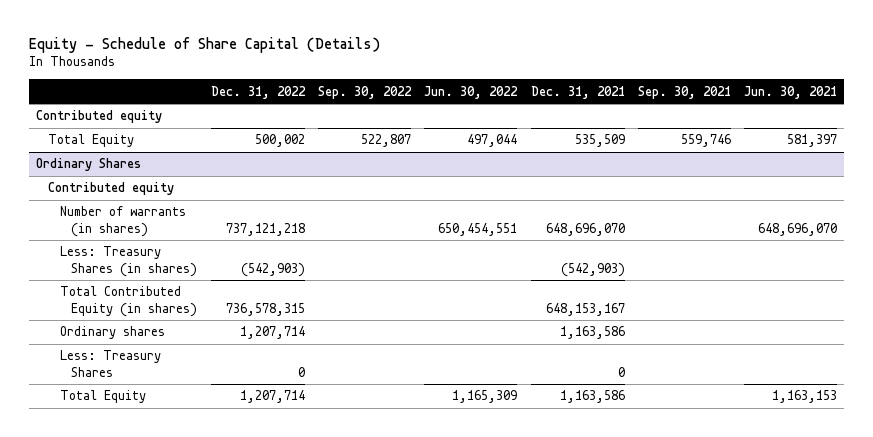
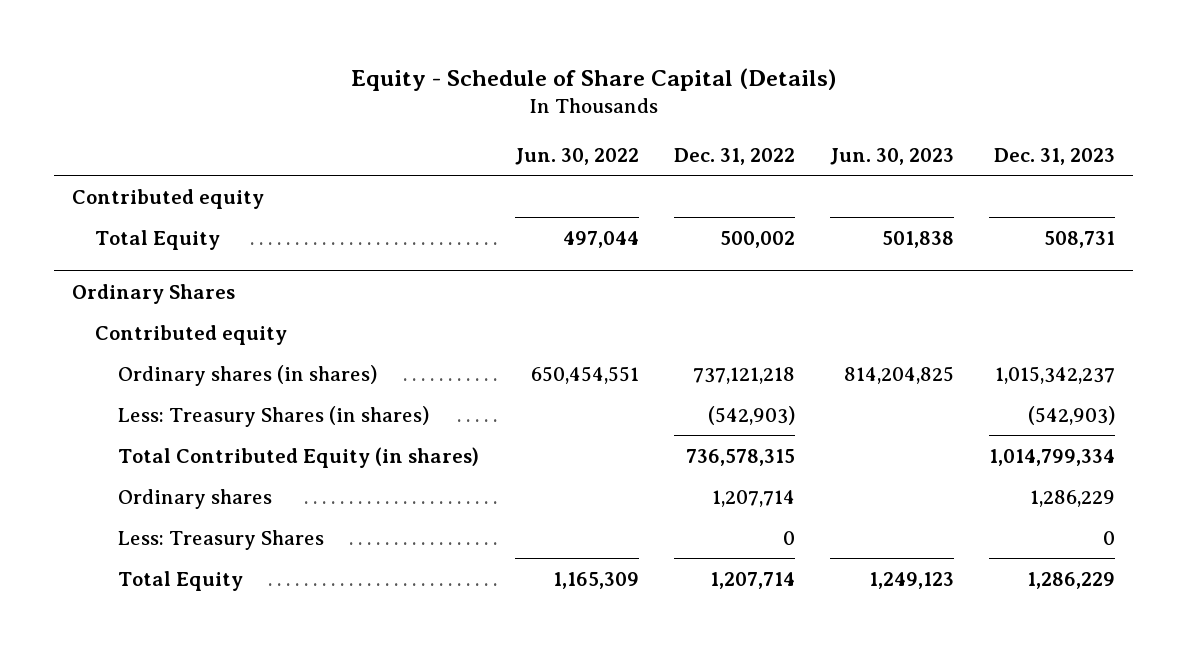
[318,85,413,99] Sep. 30, 2022 -> none
[530,85,625,99] Dec. 31, 2021 -> none
[638,85,732,99] Sep. 30, 2021 -> none
[744,85,838,99] Jun. 30, 2021 -> none
none -> [830,147,955,165] Jun. 30, 2023
none -> [994,147,1116,165] Dec. 31, 2023
[59,206,186,237] Number of warrants (in shares) -> [118,364,378,386] Ordinary shares (in shares)

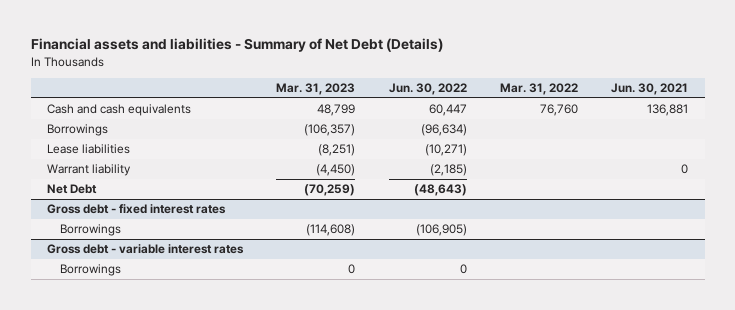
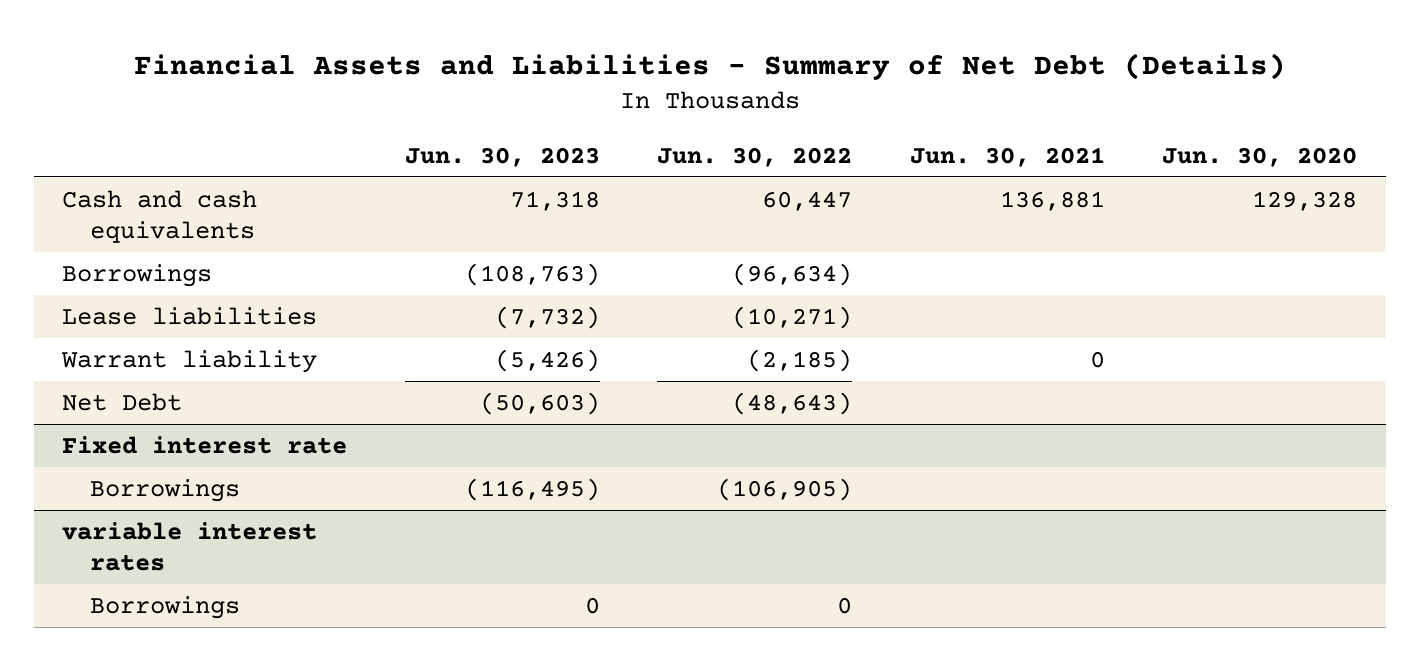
[30,38,443,53] Financial assets and liabilities - Summary of Net Debt (Details) -> [133,52,1286,80] Financial Assets and Liabilities - Summary of Net Debt (Details)
[276,82,356,95] Mar. 31, 2023 -> none
[499,82,578,95] Mar. 31, 2022 -> none
none -> [404,146,600,167] Jun. 30, 2023
none -> [1162,146,1358,167] Jun. 30, 2020
[47,204,227,215] Gross debt - fixed interest rates -> [62,435,348,454] Fixed interest rate
[47,244,245,255] Gross debt - variable interest rates -> [62,521,318,572] variable interest rates

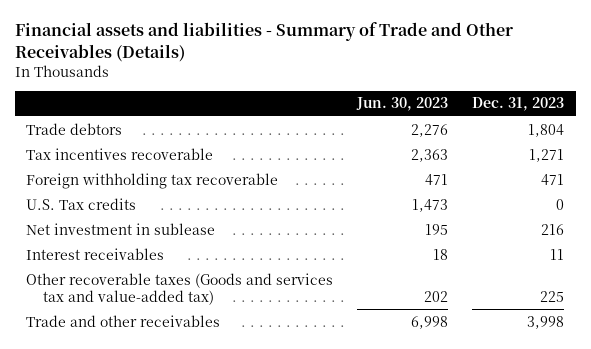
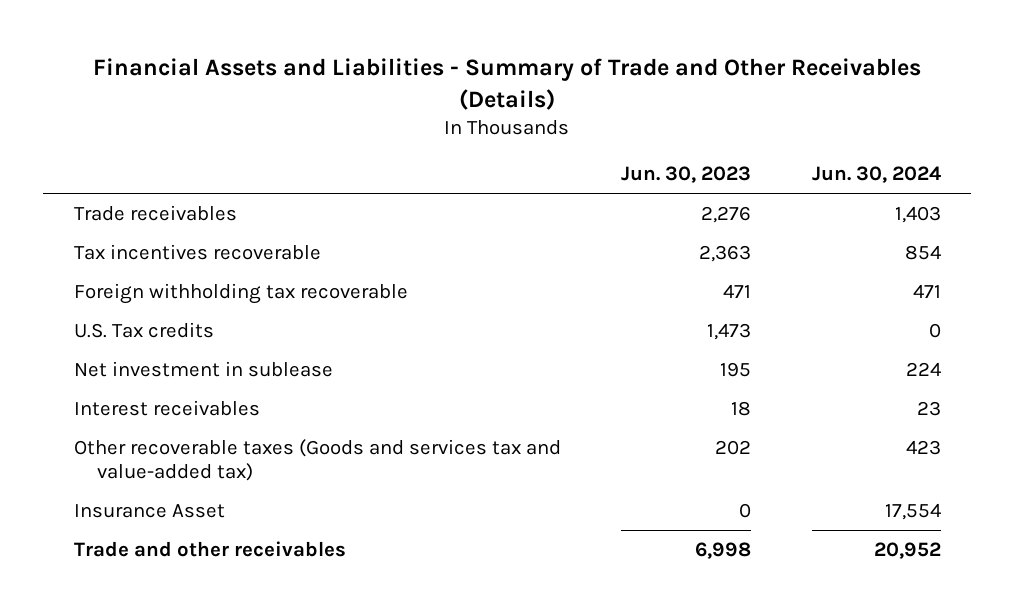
[14,22,513,62] Financial assets and liabilities - Summary of Trade and Other Receivables (Details) -> [93,58,922,110] Financial Assets and Liabilities - Summary of Trade and Other Receivables (Details)
[472,97,565,112] Dec. 31, 2023 -> none
none -> [811,166,941,184] Jun. 30, 2024
[26,122,123,135] Trade debtors -> [73,204,237,221] Trade receivables
none -> [73,503,225,518] Insurance Asset

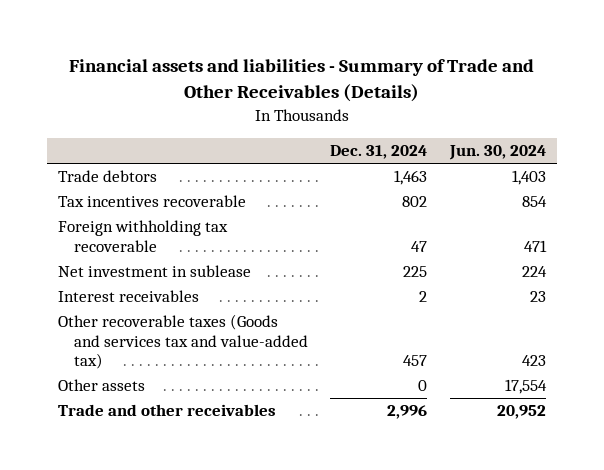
[93,58,922,110] Financial Assets and Liabilities - Summary of Trade and Other Receivables (Details) -> [68,59,534,103] Financial assets and liabilities - Summary of Trade and Other Receivables (Details)
[621,166,752,184] Jun. 30, 2023 -> none
none -> [330,145,428,160] Dec. 31, 2024
[73,204,237,221] Trade receivables -> [57,170,157,183] Trade debtors
[73,321,214,338] U.S. Tax credits -> none
[73,503,225,518] Insurance Asset -> [57,379,145,392] Other assets

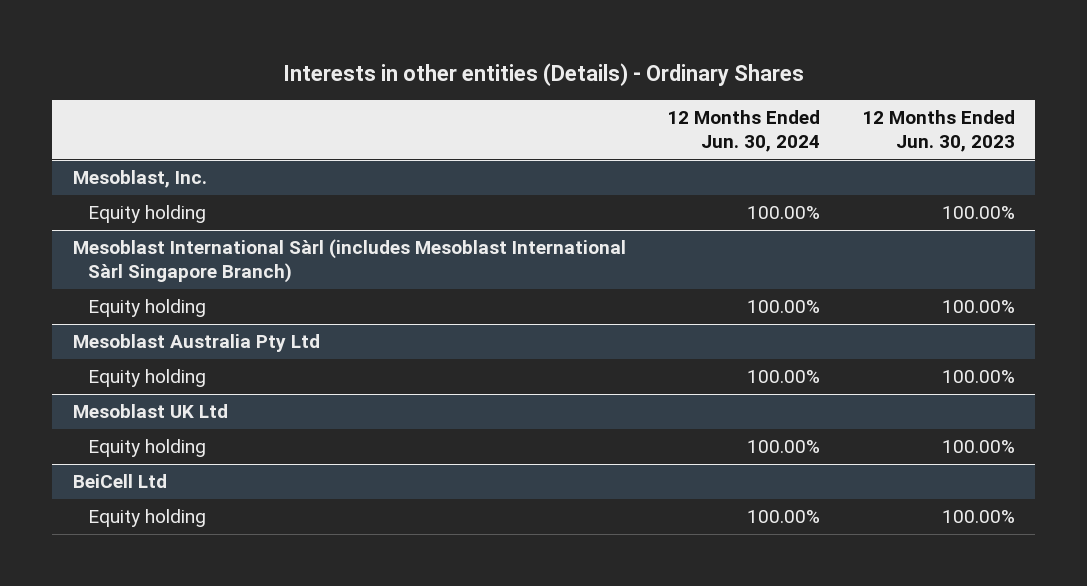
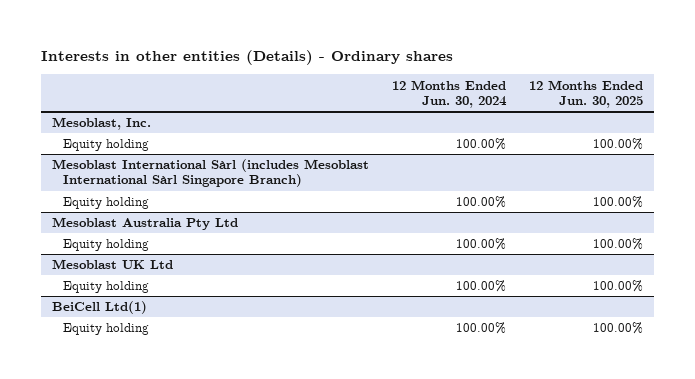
[282,62,804,86] Interests in other entities (Details) - Ordinary Shares -> [40,50,453,66] Interests in other entities (Details) - Ordinary shares
[861,109,1015,152] 12 Months Ended Jun. 30, 2023 -> none
none -> [528,79,643,108] 12 Months Ended Jun. 30, 2025
[72,474,167,489] BeiCell Ltd -> [52,301,148,315] BeiCell Ltd(1)

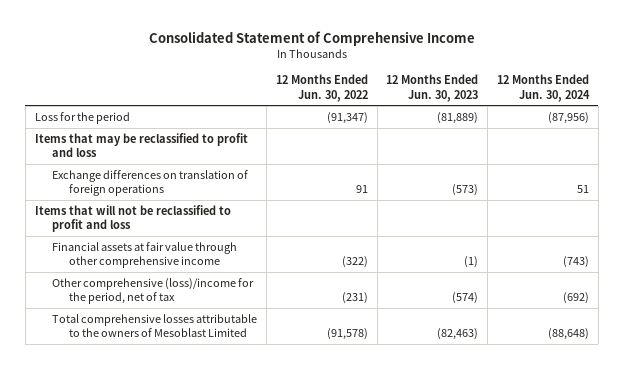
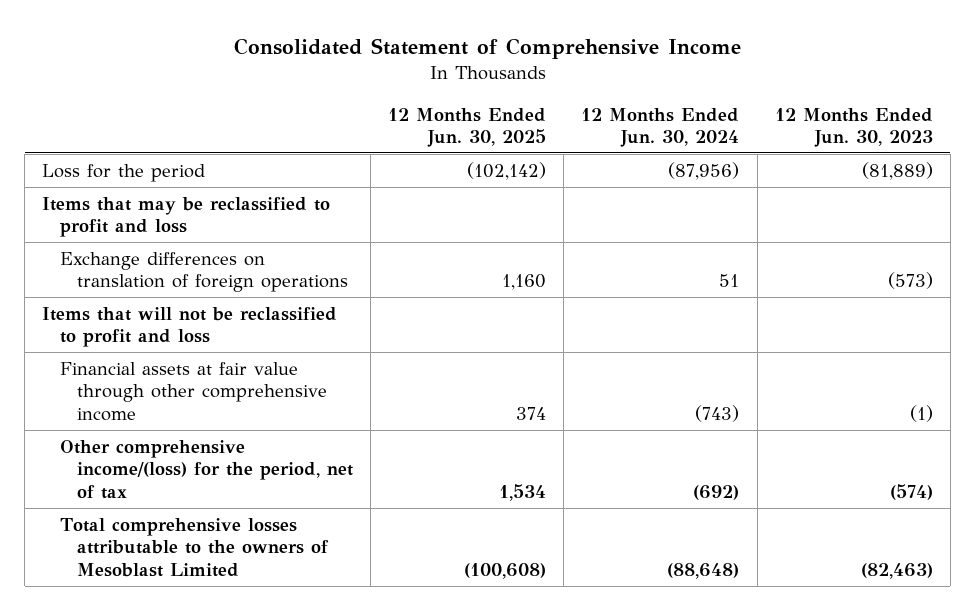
[275,74,368,102] 12 Months Ended Jun. 30, 2022 -> none
none -> [388,107,547,147] 12 Months Ended Jun. 30, 2025
[52,277,255,305] Other comprehensive (loss)/income for the period, net of tax -> [59,439,354,499] Other comprehensive income/(loss) for the period, net of tax

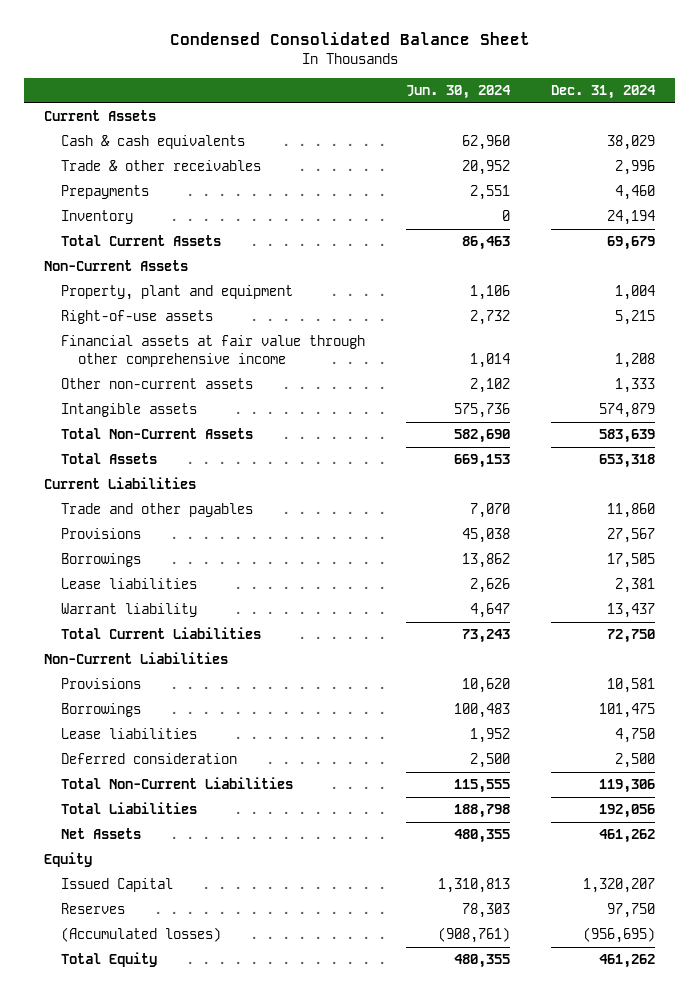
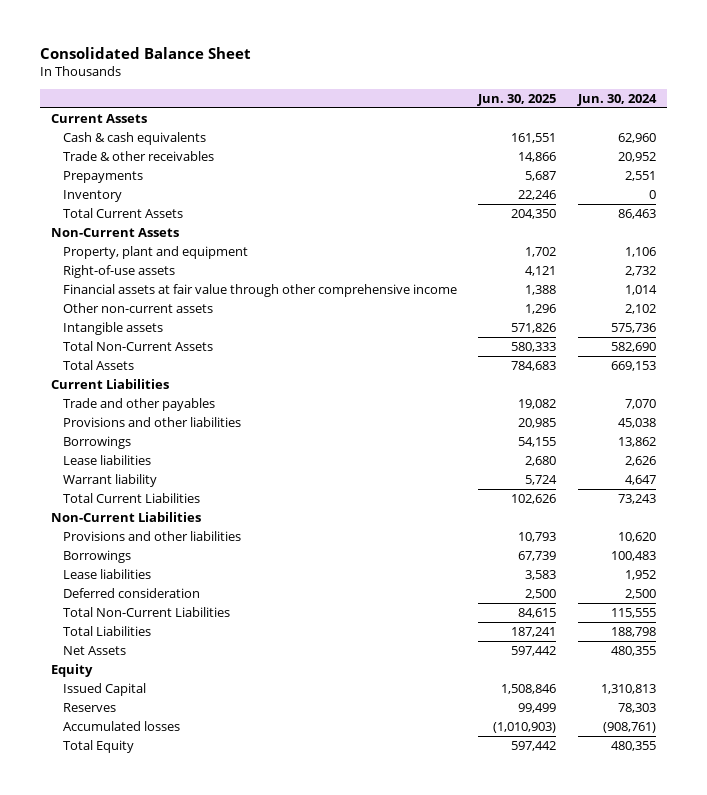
[169,32,530,46] Condensed Consolidated Balance Sheet -> [40,47,252,60] Consolidated Balance Sheet
[551,84,657,99] Dec. 31, 2024 -> none
none -> [477,93,557,106] Jun. 30, 2025
[61,528,142,540] Provisions -> [62,416,241,427] Provisions and other liabilities
[61,678,142,690] Provisions -> [62,530,241,541] Provisions and other liabilities
[61,927,222,943] (Accumulated losses) -> [62,720,180,731] Accumulated losses

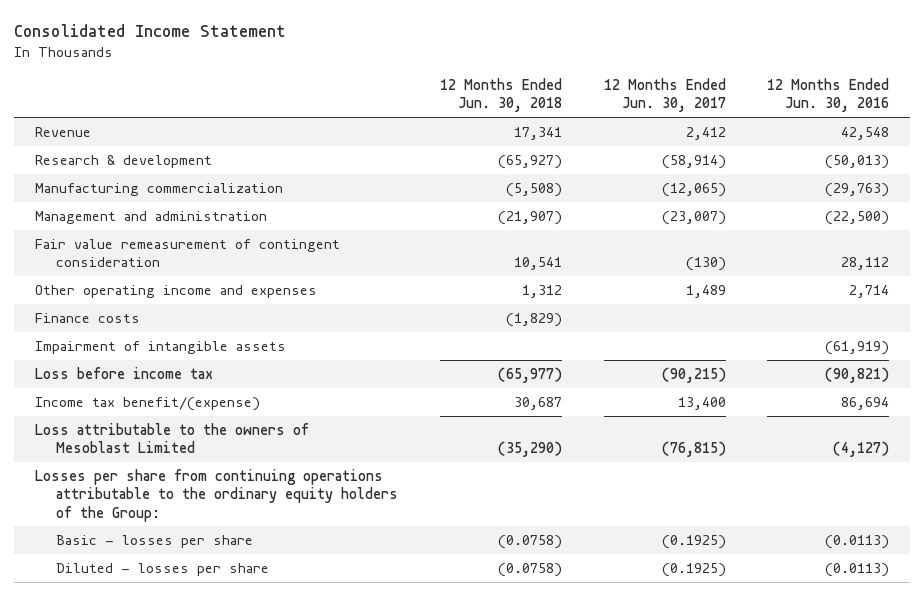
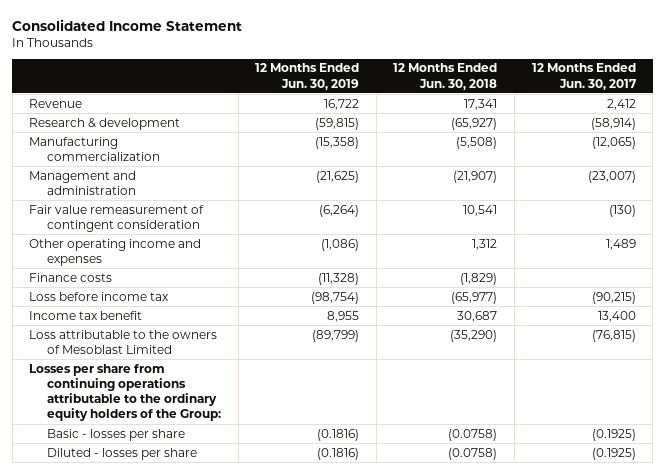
[767,78,890,113] 12 Months Ended Jun. 30, 2016 -> none
none -> [255,63,360,90] 12 Months Ended Jun. 30, 2019
[34,340,286,354] Impairment of intangible assets -> none
[34,396,260,411] Income tax benefit/(expense) -> [29,310,143,320] Income tax benefit

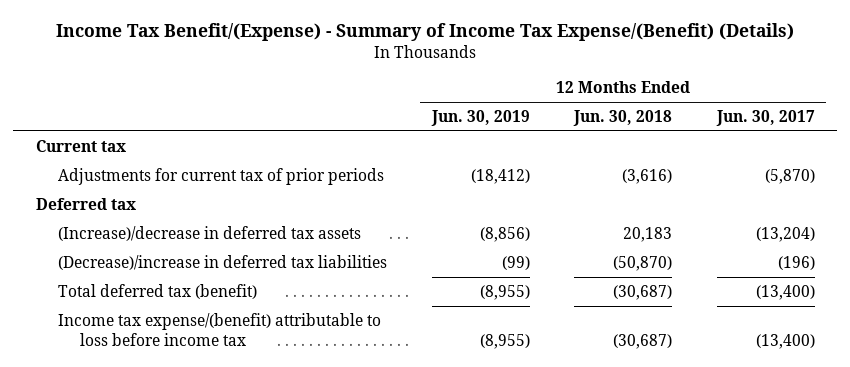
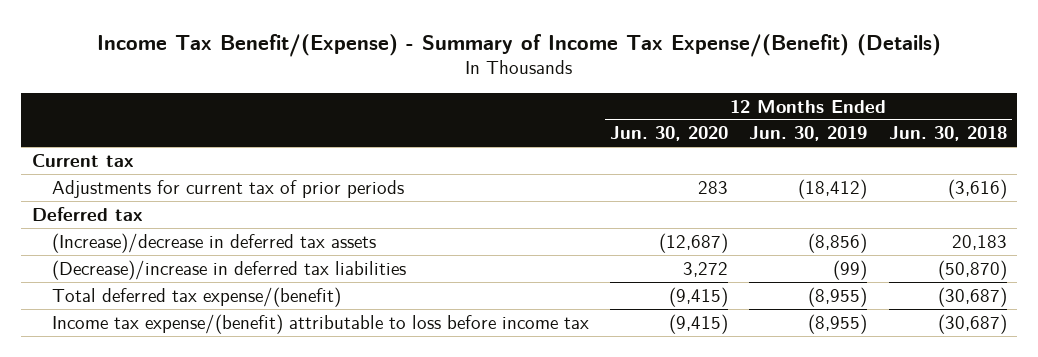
[715,110,815,127] Jun. 30, 2017 -> none
none -> [610,126,729,142] Jun. 30, 2020
[58,283,258,299] Total deferred tax (benefit) -> [51,286,341,307] Total deferred tax expense/(benefit)

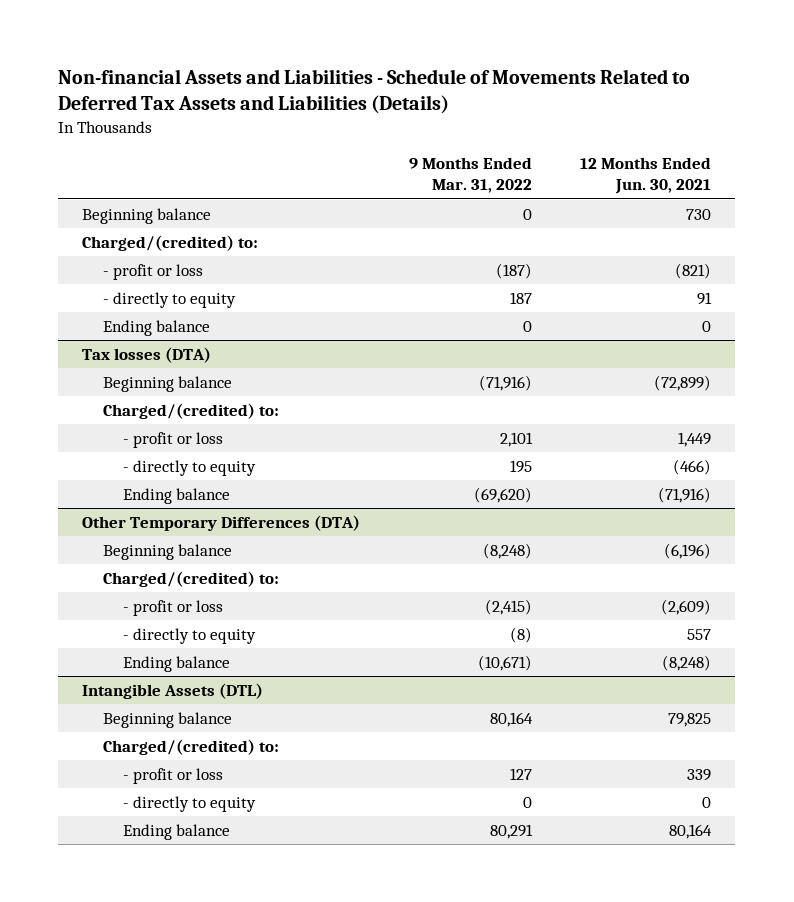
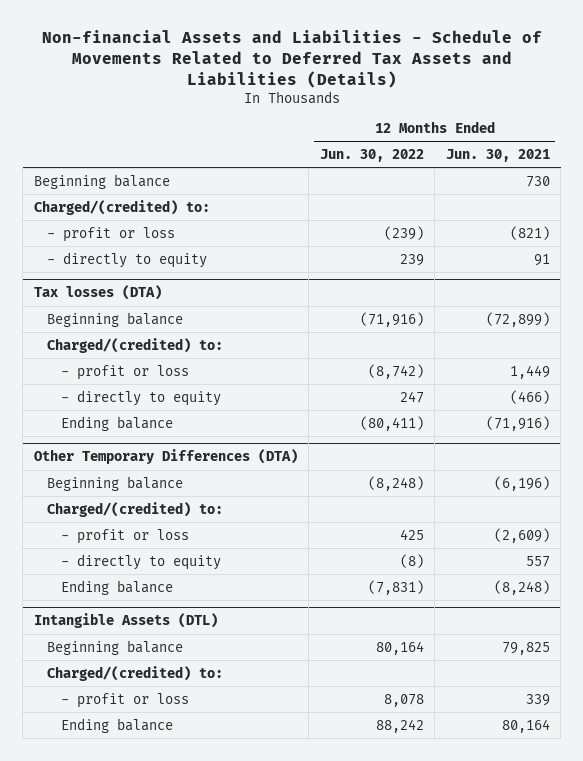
[408,157,532,194] 9 Months Ended Mar. 31, 2022 -> none
none -> [319,149,424,163] Jun. 30, 2022
[102,319,210,336] Ending balance -> none
[122,795,256,812] - directly to equity -> none

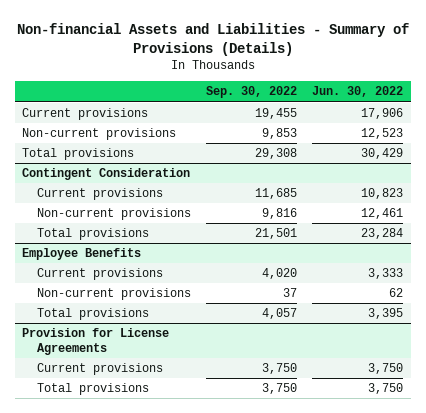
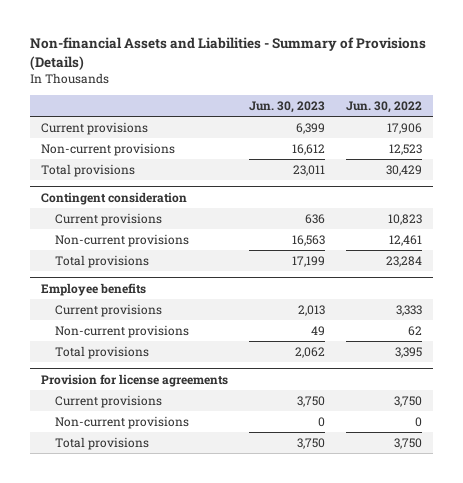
[206,86,298,99] Sep. 30, 2022 -> none
none -> [248,100,325,113] Jun. 30, 2023
[22,168,191,181] Contingent Consideration -> [40,191,187,205] Contingent consideration
[22,248,142,261] Employee Benefits -> [40,282,146,296] Employee benefits
[22,328,170,356] Provision for License Agreements -> [40,373,228,387] Provision for license agreements
none -> [55,415,190,429] Non-current provisions

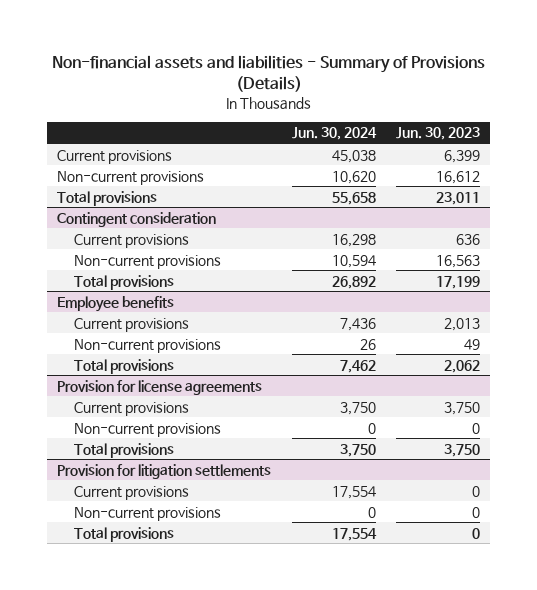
[29,37,426,70] Non-financial Assets and Liabilities - Summary of Provisions (Details) -> [51,55,485,93] Non-financial assets and liabilities - Summary of Provisions (Details)
[346,100,423,113] Jun. 30, 2022 -> none
none -> [291,127,377,141] Jun. 30, 2024
none -> [57,463,272,479] Provision for litigation settlements
none -> [74,485,190,500] Current provisions
none -> [74,506,222,521] Non-current provisions
none -> [74,526,175,542] Total provisions

